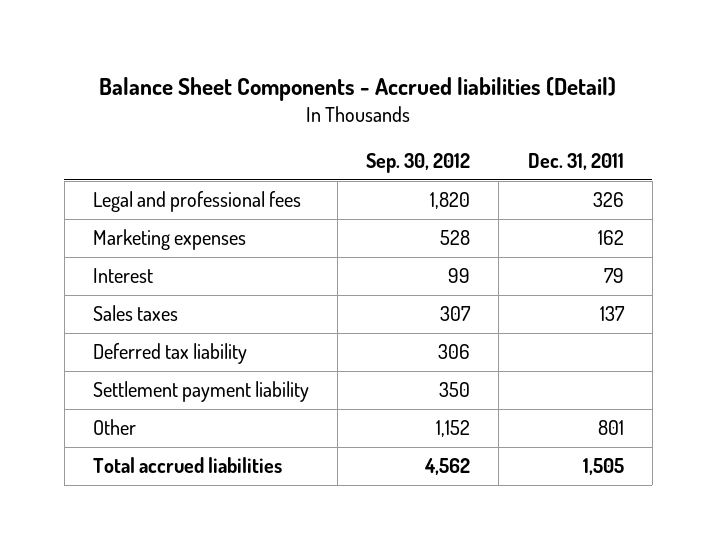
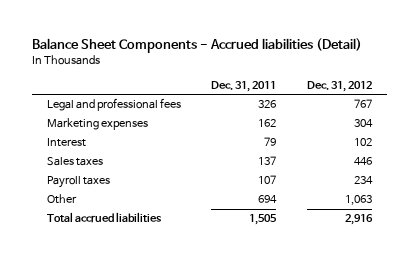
[366,153,471,174] Sep. 30, 2012 -> none
none -> [306,80,372,92] Dec. 31, 2012
[92,343,247,365] Deferred tax liability -> none
[92,381,309,403] Settlement payment liability -> none
none -> [46,176,110,189] Payroll taxes
[597,420,624,436] 801 -> [258,195,278,204] 694

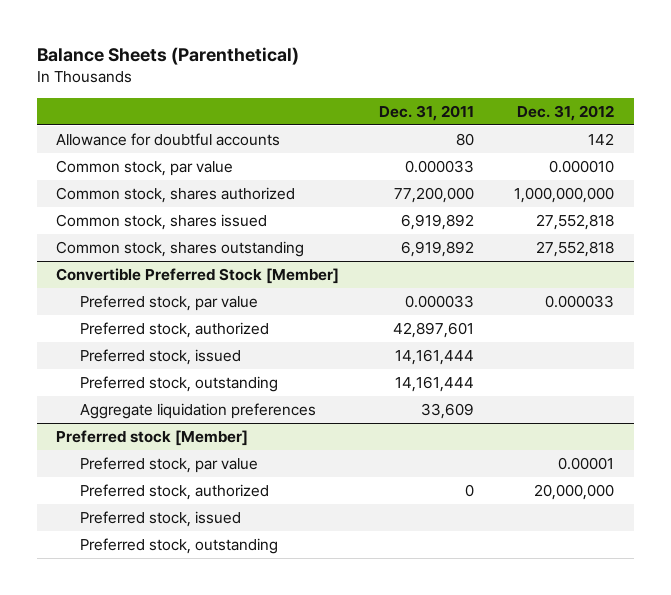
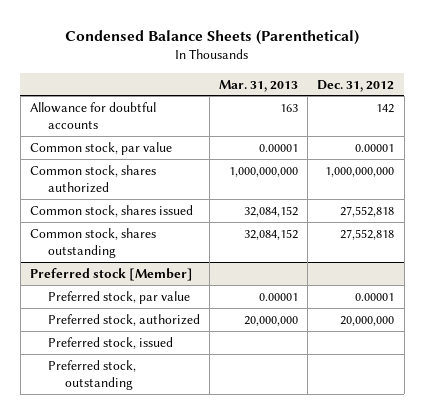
[36,46,299,65] Balance Sheets (Parenthetical) -> [65,30,360,46] Condensed Balance Sheets (Parenthetical)
[379,104,475,121] Dec. 31, 2011 -> none
none -> [218,79,298,92] Mar. 31, 2013
[549,160,615,174] 0.000010 -> [355,143,395,152] 0.00001
[56,268,340,285] Convertible Preferred Stock [Member] -> none
[80,295,259,312] Preferred stock, par value -> none
[80,322,270,339] Preferred stock, authorized -> none
[80,349,242,366] Preferred stock, issued -> none
[80,376,279,393] Preferred stock, outstanding -> none
[80,403,317,420] Aggregate liquidation preferences -> none

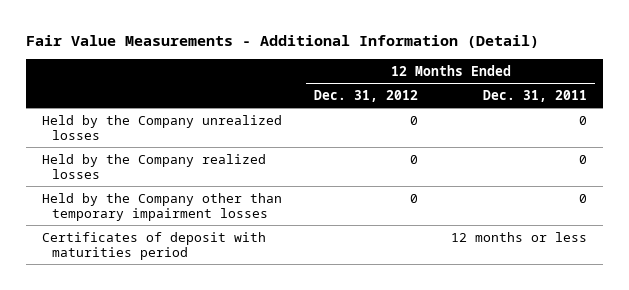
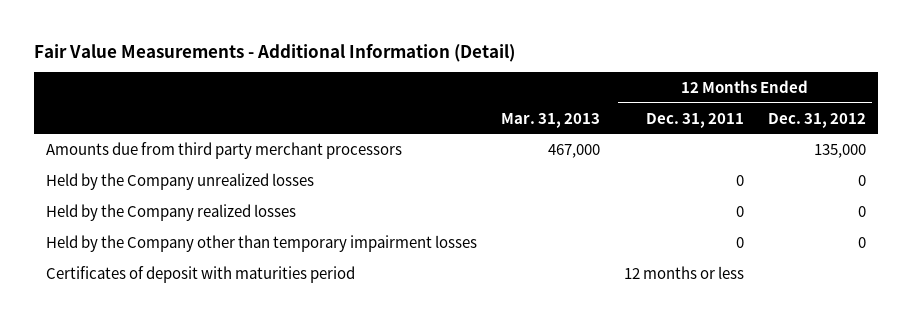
none -> [501,112,601,128] Mar. 31, 2013
none -> [46,141,403,159] Amounts due from third party merchant processors

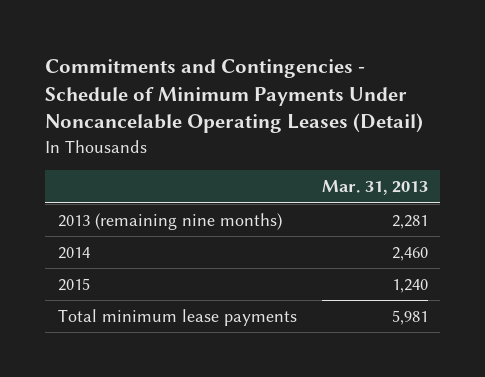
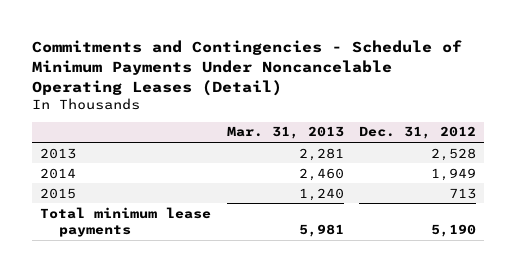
none -> [359,126,477,140] Dec. 31, 2012
[57,212,282,230] 2013 (remaining nine months) -> [40,147,77,159] 2013

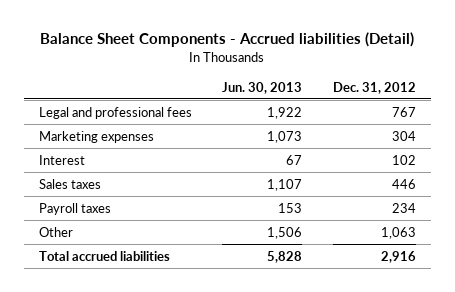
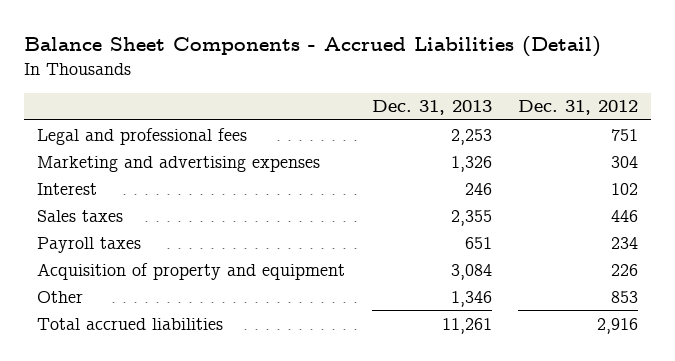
[40,32,415,48] Balance Sheet Components - Accrued liabilities (Detail) -> [23,36,601,58] Balance Sheet Components - Accrued Liabilities (Detail)
[222,81,303,94] Jun. 30, 2013 -> none
none -> [371,100,492,116] Dec. 31, 2013
[391,106,416,117] 767 -> [610,128,638,141] 751
[39,130,155,143] Marketing expenses -> [37,155,321,172] Marketing and advertising expenses
none -> [37,262,346,280] Acquisition of property and equipment
[380,226,416,239] 1,063 -> [610,290,638,303] 853

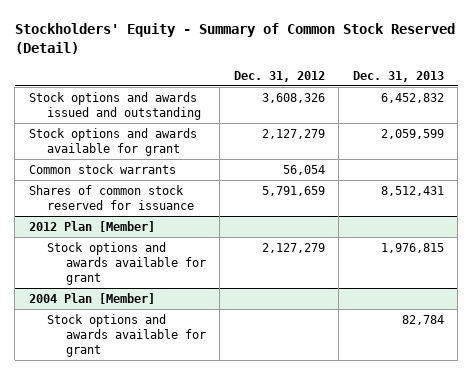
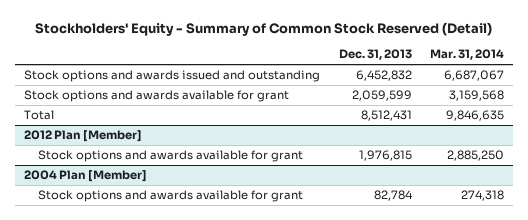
[233,70,325,82] Dec. 31, 2012 -> none
none -> [430,49,505,61] Mar. 31, 2014
[28,163,176,174] Common stock warrants -> none
[28,184,195,210] Shares of common stock reserved for issuance -> [24,110,55,121] Total

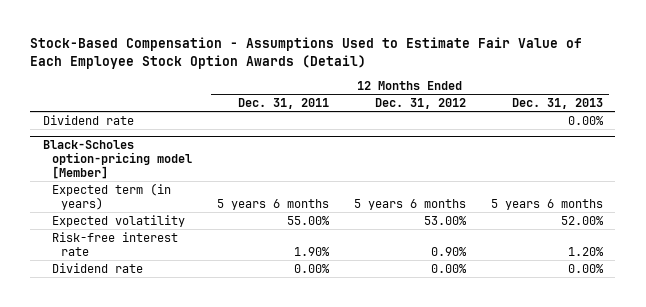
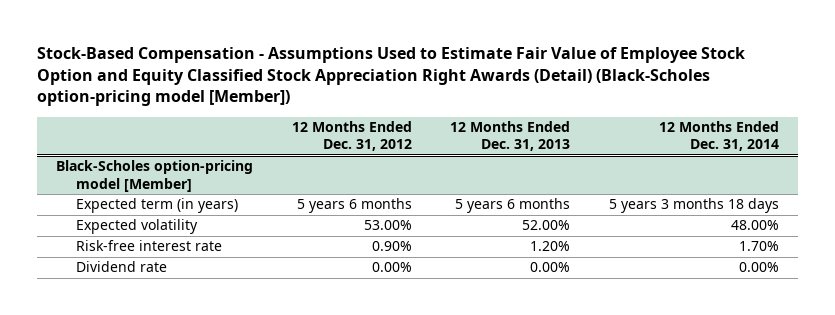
[30,37,583,69] Stock-Based Compensation - Assumptions Used to Estimate Fair Value of Each Employee Stock Option Awards (Detail) -> [36,46,745,107] Stock-Based Compensation - Assumptions Used to Estimate Fair Value of Employee Stock Option and Equity Classified Stock Appreciation Right Awards (Detail) (Black-Scholes option-pricing model [Member])
[237,97,329,109] Dec. 31, 2011 -> none
none -> [658,121,779,152] 12 Months Ended Dec. 31, 2014
[42,114,134,125] Dividend rate -> none

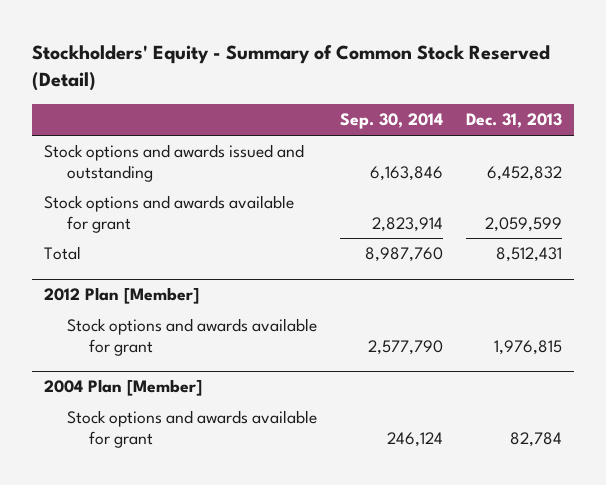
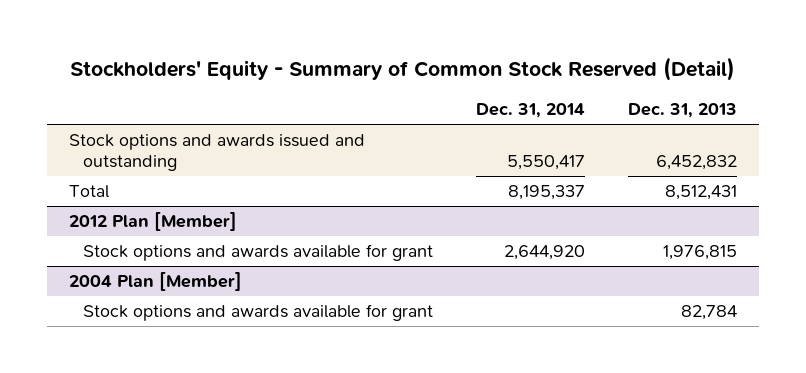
[339,113,443,130] Sep. 30, 2014 -> none
none -> [476,103,586,119] Dec. 31, 2014
[44,195,295,233] Stock options and awards available for grant -> none

